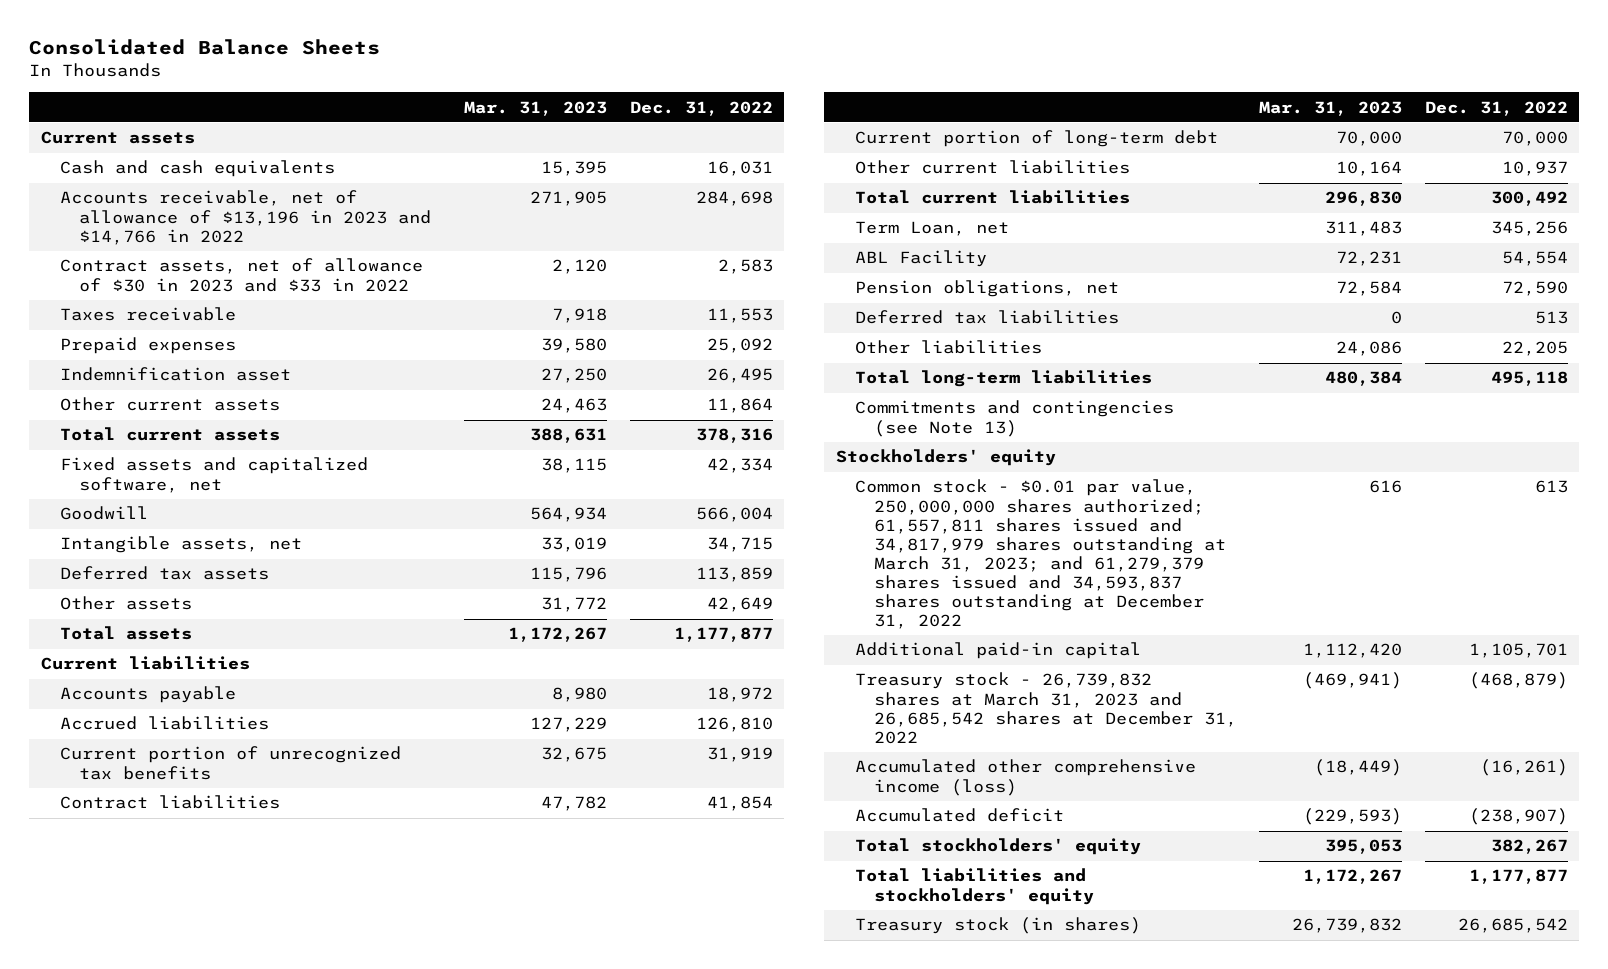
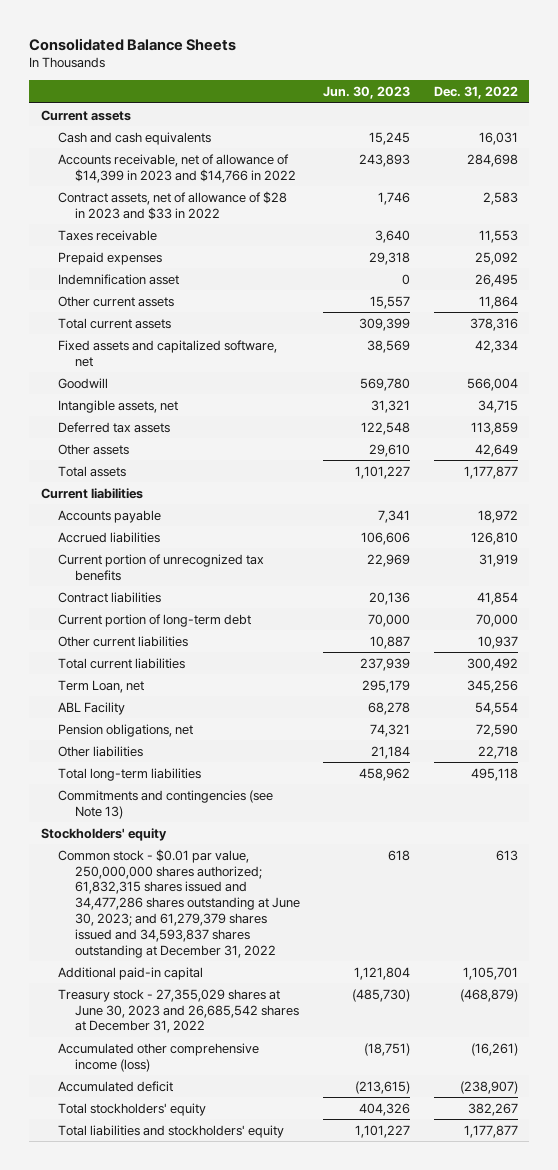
[464,100,608,116] Mar. 31, 2023 -> none
none -> [323,86,411,100] Jun. 30, 2023
[59,190,431,245] Accounts receivable, net of allowance of $13,196 in 2023 and $14,766 in 2022 -> [57,153,297,183] Accounts receivable, net of allowance of $14,399 in 2023 and $14,766 in 2022
[59,258,423,292] Contract assets, net of allowance of $30 in 2023 and $33 in 2022 -> [57,190,287,220] Contract assets, net of allowance of $28 in 2023 and $33 in 2022
[854,310,1119,325] Deferred tax liabilities -> none
[1501,341,1568,357] 22,205 -> [477,745,518,759] 22,718
[854,479,1226,629] Common stock - $0.01 par value, 250,000,000 shares authorized; 61,557,811 shares issued and 34,817,979 shares outstanding at March 31, 2023; and 61,279,379 shares issued and 34,593,837 shares outstanding at December 31, 2022 -> [57,848,301,958] Common stock - $0.01 par value, 250,000,000 shares authorized; 61,832,315 shares issued and 34,477,286 shares outstanding at June 30, 2023; and 61,279,379 shares issued and 34,593,837 shares outstanding at December 31, 2022
[854,672,1237,744] Treasury stock - 26,739,832 shares at March 31, 2023 and 26,685,542 shares at December 31, 2022 -> [57,988,300,1034] Treasury stock - 27,355,029 shares at June 30, 2023 and 26,685,542 shares at December 31, 2022
[854,917,1141,935] Treasury stock (in shares) -> none

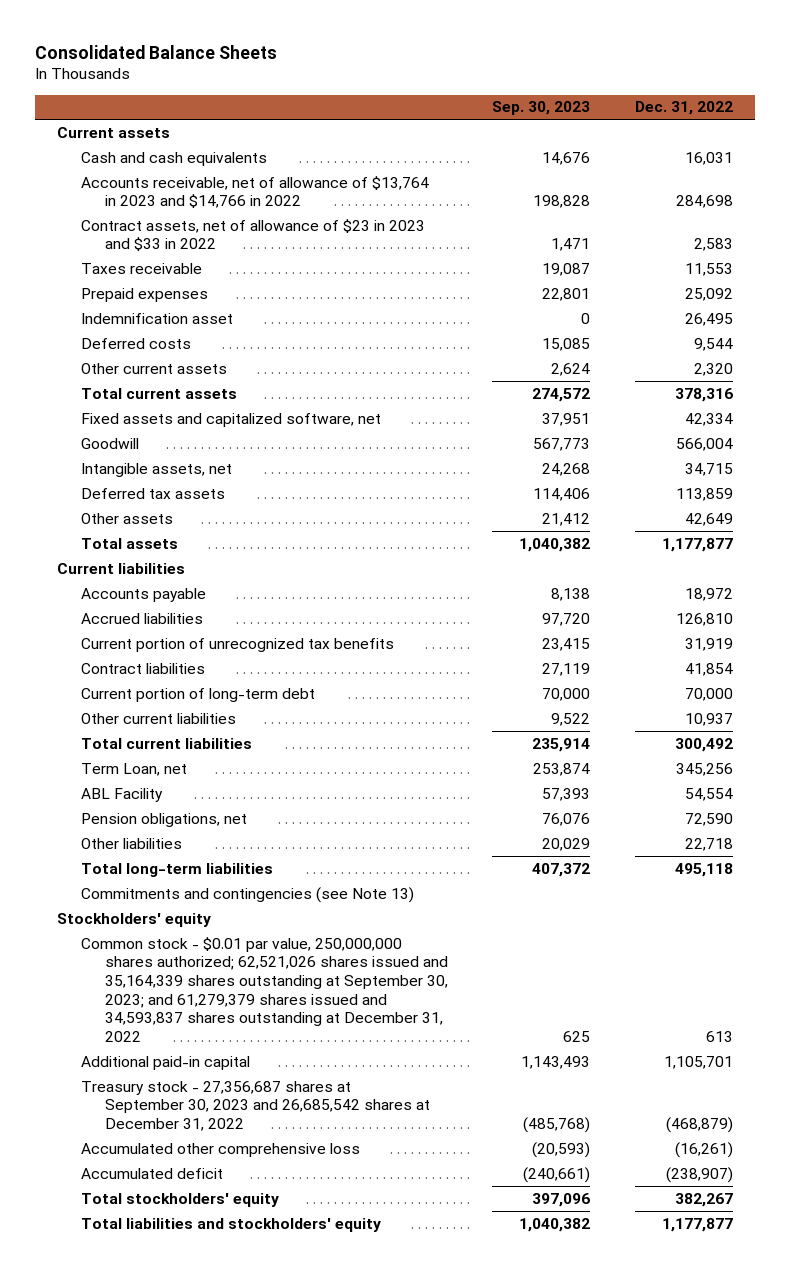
[323,86,411,100] Jun. 30, 2023 -> none
none -> [492,101,591,116] Sep. 30, 2023
[57,153,297,183] Accounts receivable, net of allowance of $14,399 in 2023 and $14,766 in 2022 -> [80,175,429,209] Accounts receivable, net of allowance of $13,764 in 2023 and $14,766 in 2022
[57,190,287,220] Contract assets, net of allowance of $28 in 2023 and $33 in 2022 -> [80,218,425,252] Contract assets, net of allowance of $23 in 2023 and $33 in 2022
none -> [80,337,191,349] Deferred costs
[478,295,518,309] 11,864 -> [693,362,733,376] 2,320
[57,848,301,958] Common stock - $0.01 par value, 250,000,000 shares authorized; 61,832,315 shares issued and 34,477,286 shares outstanding at June 30, 2023; and 61,279,379 shares issued and 34,593,837 shares outstanding at December 31, 2022 -> [80,936,448,1042] Common stock - $0.01 par value, 250,000,000 shares authorized; 62,521,026 shares issued and 35,164,339 shares outstanding at September 30, 2023; and 61,279,379 shares issued and 34,593,837 shares outstanding at December 31, 2022
[57,988,300,1034] Treasury stock - 27,355,029 shares at June 30, 2023 and 26,685,542 shares at December 31, 2022 -> [80,1080,430,1131] Treasury stock - 27,356,687 shares at September 30, 2023 and 26,685,542 shares at December 31, 2022
[57,1042,259,1072] Accumulated other comprehensive income (loss) -> [80,1142,360,1157] Accumulated other comprehensive loss

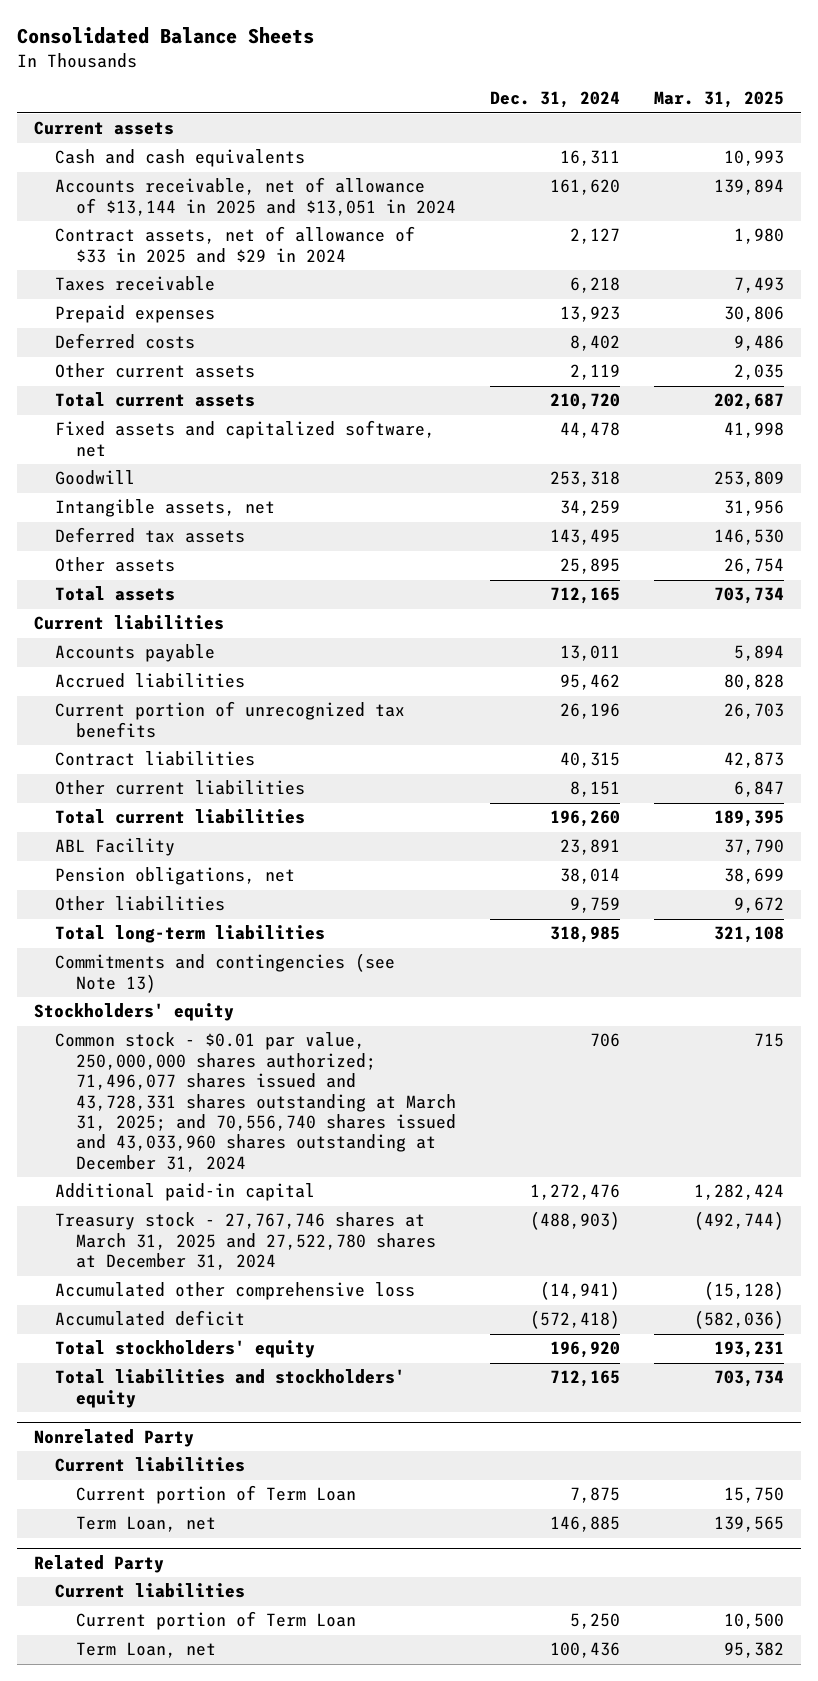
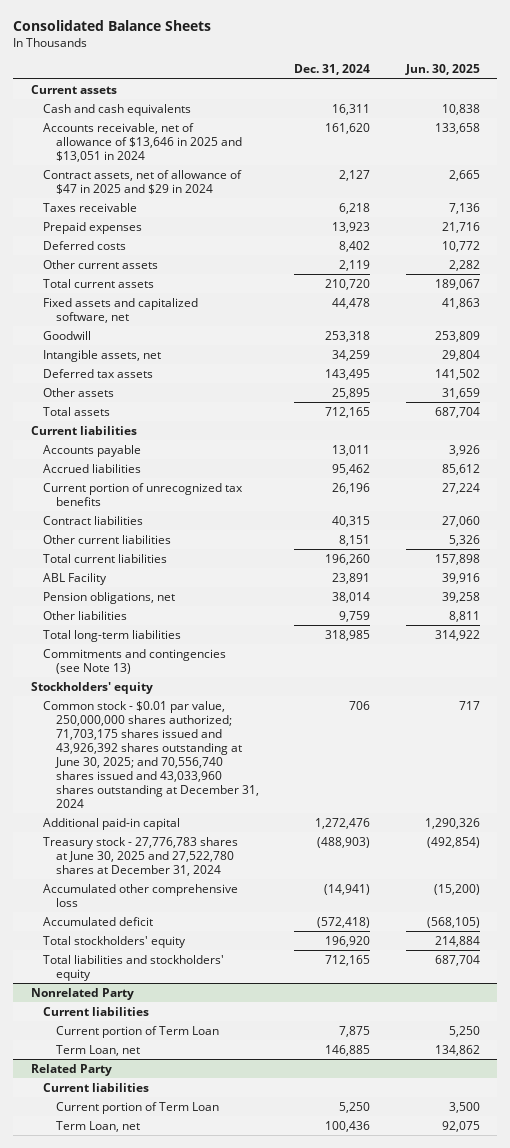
[654,91,785,109] Mar. 31, 2025 -> none
none -> [404,64,480,76] Jun. 30, 2025
[54,177,457,216] Accounts receivable, net of allowance of $13,144 in 2025 and $13,051 in 2024 -> [43,122,242,162] Accounts receivable, net of allowance of $13,646 in 2025 and $13,051 in 2024
[54,226,415,263] Contract assets, net of allowance of $33 in 2025 and $29 in 2024 -> [43,169,243,194] Contract assets, net of allowance of $47 in 2025 and $29 in 2024
[54,1032,457,1172] Common stock - $0.01 par value, 250,000,000 shares authorized; 71,496,077 shares issued and 43,728,331 shares outstanding at March 31, 2025; and 70,556,740 shares issued and 43,033,960 shares outstanding at December 31, 2024 -> [43,700,259,808] Common stock - $0.01 par value, 250,000,000 shares authorized; 71,703,175 shares issued and 43,926,392 shares outstanding at June 30, 2025; and 70,556,740 shares issued and 43,033,960 shares outstanding at December 31, 2024
[54,1212,437,1271] Treasury stock - 27,767,746 shares at March 31, 2025 and 27,522,780 shares at December 31, 2024 -> [43,836,239,876] Treasury stock - 27,776,783 shares at June 30, 2025 and 27,522,780 shares at December 31, 2024

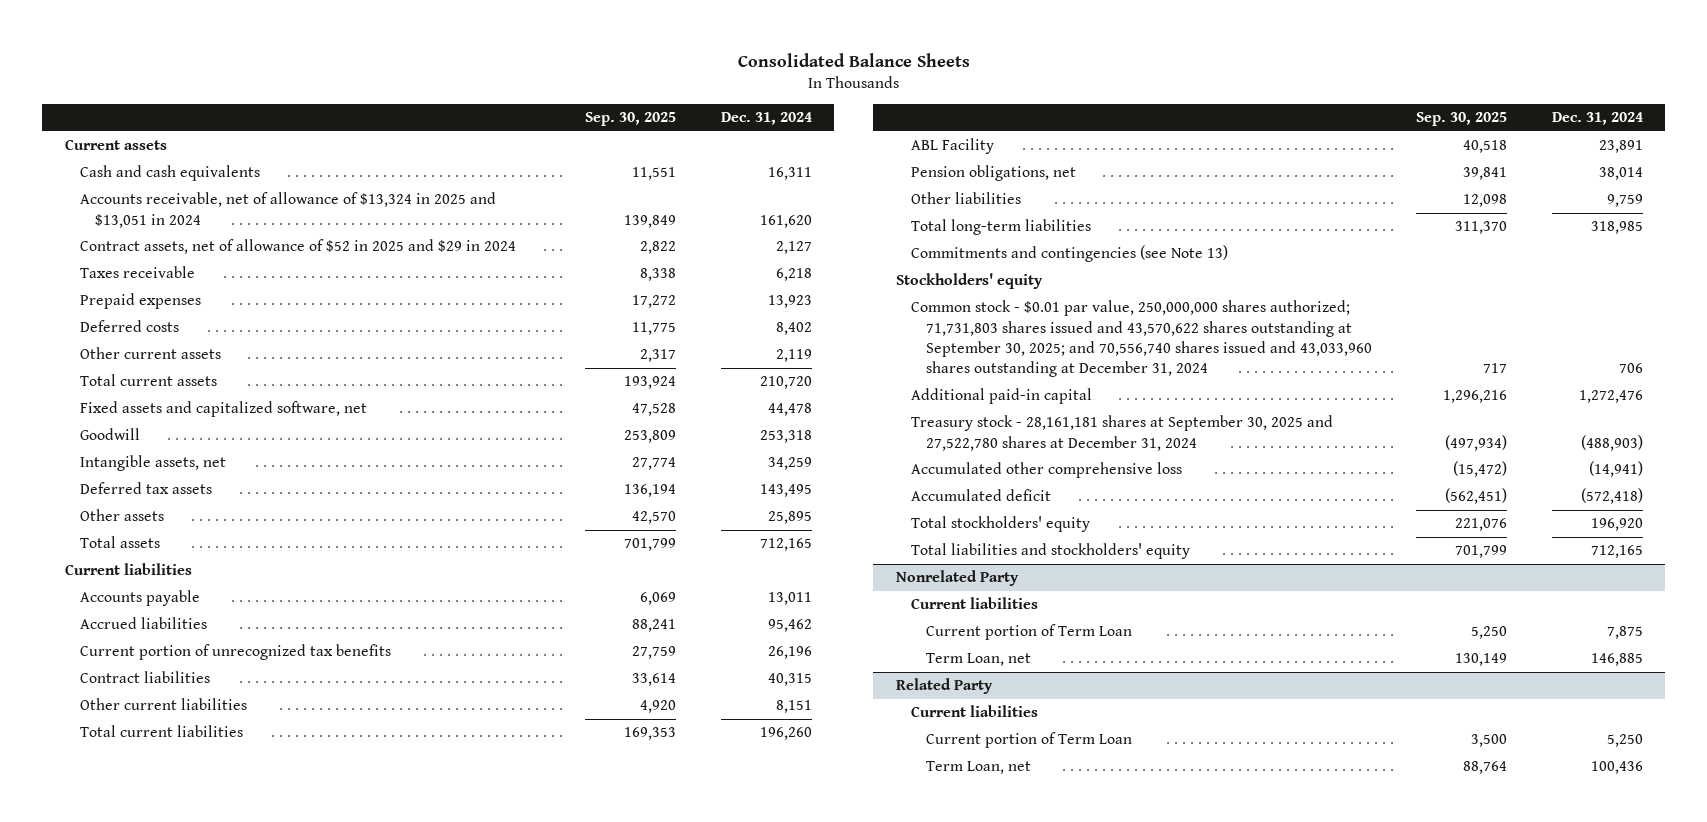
[404,64,480,76] Jun. 30, 2025 -> none
none -> [585,112,677,127] Sep. 30, 2025
[43,122,242,162] Accounts receivable, net of allowance of $13,646 in 2025 and $13,051 in 2024 -> [79,192,496,228] Accounts receivable, net of allowance of $13,324 in 2025 and $13,051 in 2024
[43,169,243,194] Contract assets, net of allowance of $47 in 2025 and $29 in 2024 -> [79,239,516,255] Contract assets, net of allowance of $52 in 2025 and $29 in 2024
[43,700,259,808] Common stock - $0.01 par value, 250,000,000 shares authorized; 71,703,175 shares issued and 43,926,392 shares outstanding at June 30, 2025; and 70,556,740 shares issued and 43,033,960 shares outstanding at December 31, 2024 -> [910,300,1372,378] Common stock - $0.01 par value, 250,000,000 shares authorized; 71,731,803 shares issued and 43,570,622 shares outstanding at September 30, 2025; and 70,556,740 shares issued and 43,033,960 shares outstanding at December 31, 2024
[43,836,239,876] Treasury stock - 27,776,783 shares at June 30, 2025 and 27,522,780 shares at December 31, 2024 -> [910,415,1333,451] Treasury stock - 28,161,181 shares at September 30, 2025 and 27,522,780 shares at December 31, 2024

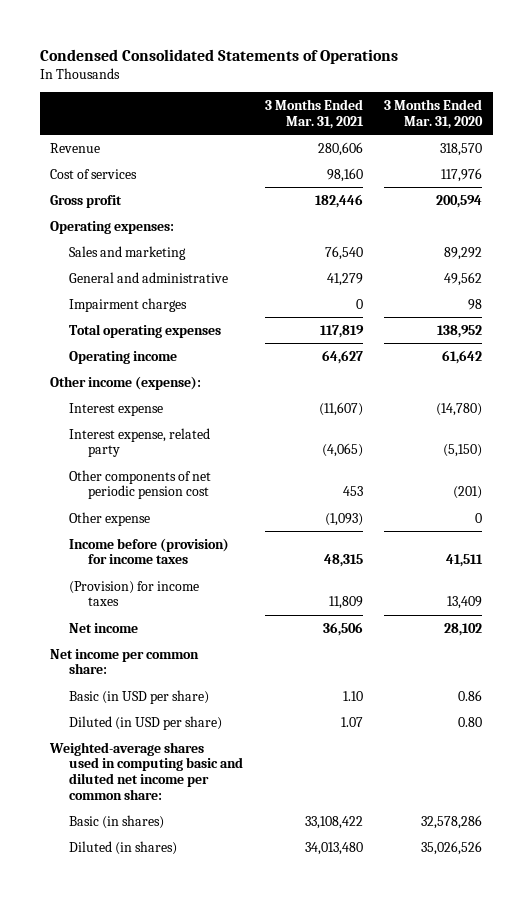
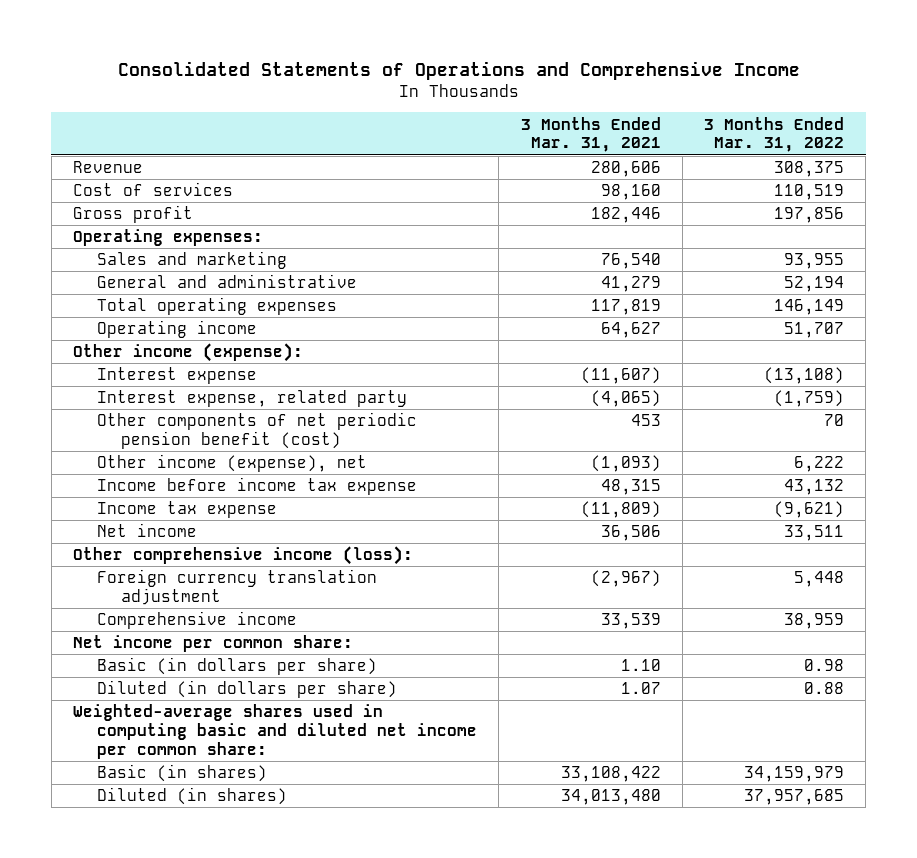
[39,48,398,64] Condensed Consolidated Statements of Operations -> [117,60,800,80] Consolidated Statements of Operations and Comprehensive Income
[384,99,484,129] 3 Months Ended Mar. 31, 2020 -> none
none -> [704,116,845,153] 3 Months Ended Mar. 31, 2022
[69,297,188,312] Impairment charges -> none
[69,469,212,500] Other components of net periodic pension cost -> [97,412,418,450] Other components of net periodic pension benefit (cost)
[69,511,151,526] Other expense -> [97,454,368,473] Other income (expense), net
[69,537,230,565] Income before (provision) for income taxes -> [97,477,418,496] Income before income tax expense
[69,580,200,607] (Provision) for income taxes -> [97,501,278,519] Income tax expense
[328,596,363,610] 11,809 -> [580,501,661,519] (11,809)
none -> [73,546,414,566] Other comprehensive income (loss):
none -> [97,569,378,606] Foreign currency translation adjustment
none -> [97,611,298,630] Comprehensive income
[69,689,210,704] Basic (in USD per share) -> [97,657,378,676] Basic (in dollars per share)
[69,715,223,730] Diluted (in USD per share) -> [97,680,398,699] Diluted (in dollars per share)

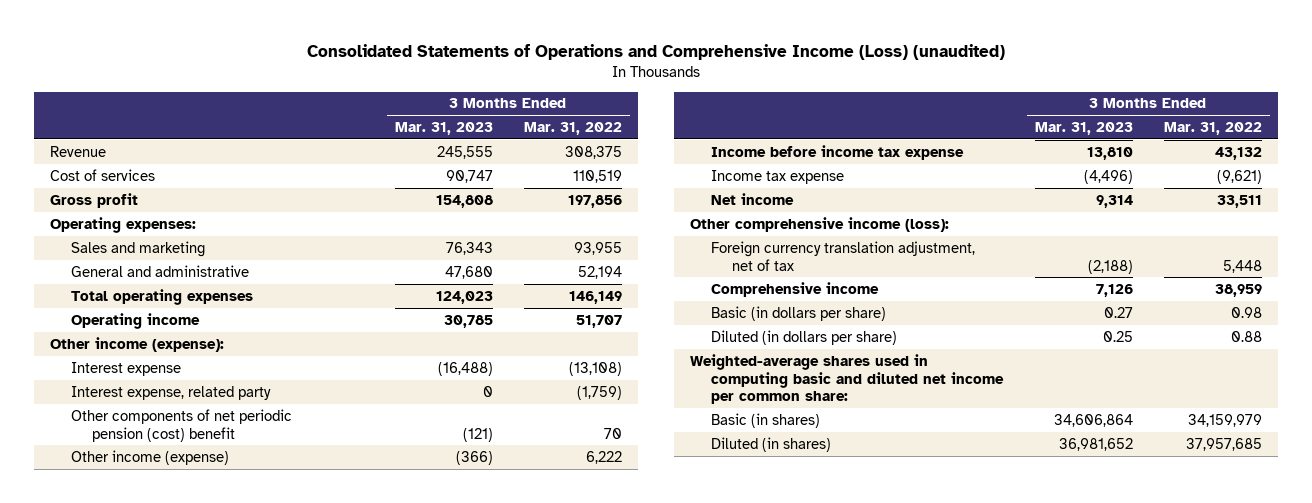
[117,60,800,80] Consolidated Statements of Operations and Comprehensive Income -> [307,44,1006,61] Consolidated Statements of Operations and Comprehensive Income (Loss) (unaudited)
[520,116,661,153] 3 Months Ended Mar. 31, 2021 -> none
none -> [394,122,493,136] Mar. 31, 2023
[97,412,418,450] Other components of net periodic pension benefit (cost) -> [71,408,293,442] Other components of net periodic pension (cost) benefit
[97,454,368,473] Other income (expense), net -> [71,449,230,465] Other income (expense)
[97,569,378,606] Foreign currency translation adjustment -> [711,240,976,271] Foreign currency translation adjustment, net of tax
[73,635,354,653] Net income per common share: -> none

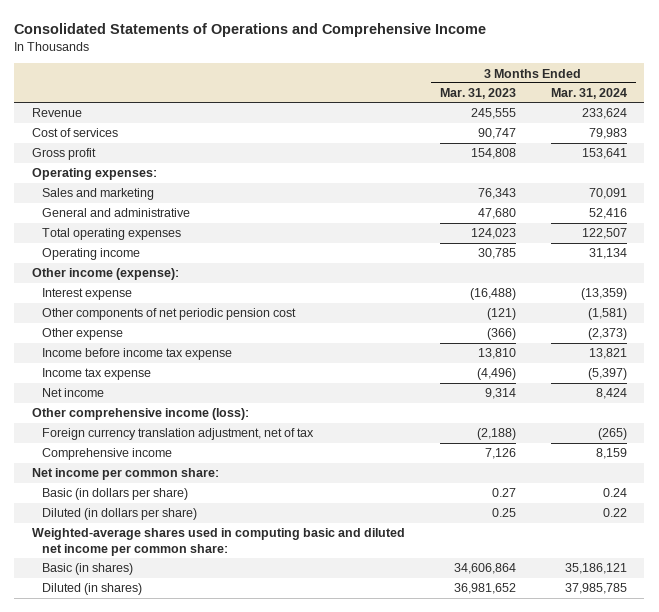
[307,44,1006,61] Consolidated Statements of Operations and Comprehensive Income (Loss) (unaudited) -> [14,22,487,37] Consolidated Statements of Operations and Comprehensive Income
[523,122,622,136] Mar. 31, 2022 -> none
none -> [550,88,627,100] Mar. 31, 2024
[71,385,272,400] Interest expense, related party -> none
[71,408,293,442] Other components of net periodic pension (cost) benefit -> [42,308,297,321] Other components of net periodic pension cost
[71,449,230,465] Other income (expense) -> [42,328,124,341] Other expense
none -> [31,468,219,481] Net income per common share:

